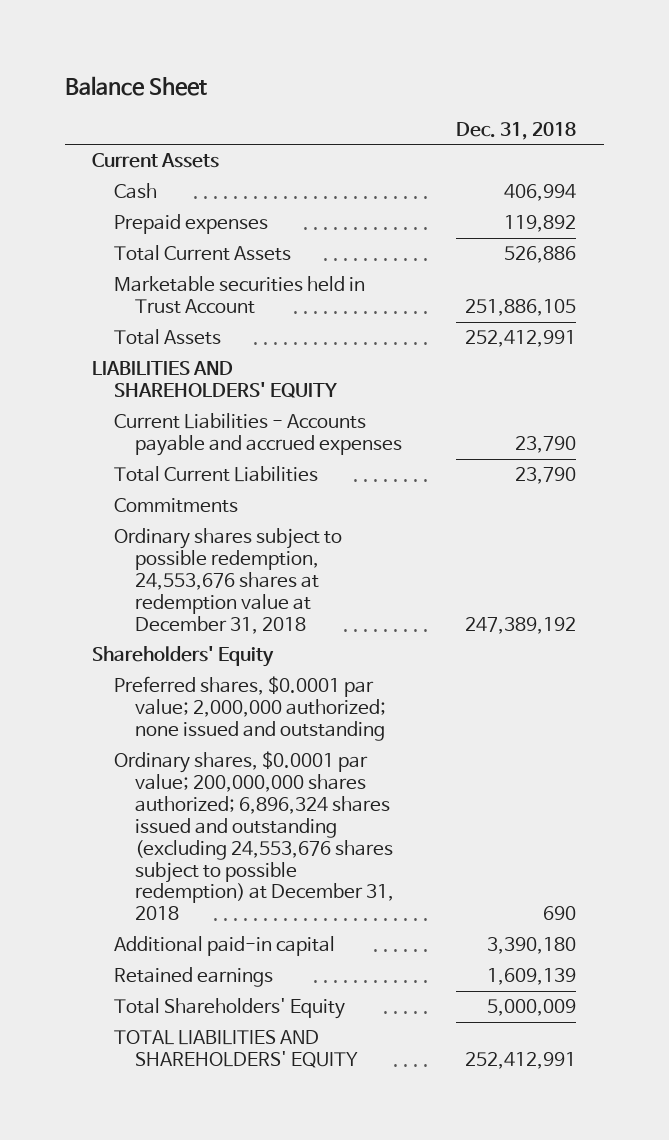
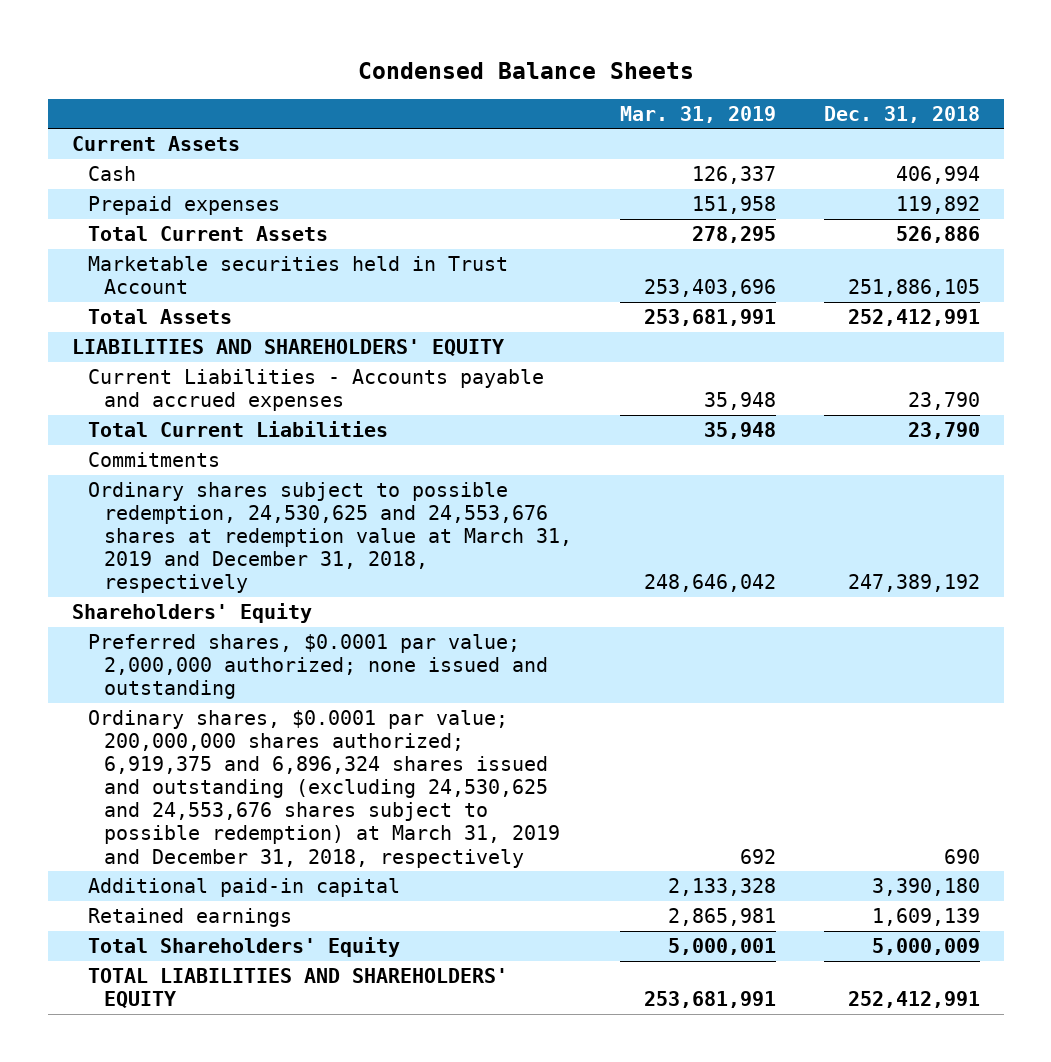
[64,76,207,97] Balance Sheet -> [357,61,694,79] Condensed Balance Sheets
none -> [619,105,776,123] Mar. 31, 2019
[113,528,342,634] Ordinary shares subject to possible redemption, 24,553,676 shares at redemption value at December 31, 2018 -> [87,482,573,594] Ordinary shares subject to possible redemption, 24,530,625 and 24,553,676 shares at redemption value at March 31, 2019 and December 31, 2018, respectively
[113,751,394,921] Ordinary shares, $0.0001 par value; 200,000,000 shares authorized; 6,896,324 shares issued and outstanding (excluding 24,553,676 shares subject to possible redemption) at December 31, 2018 -> [87,710,561,868] Ordinary shares, $0.0001 par value; 200,000,000 shares authorized; 6,919,375 and 6,896,324 shares issued and outstanding (excluding 24,530,625 and 24,553,676 shares subject to possible redemption) at March 31, 2019 and December 31, 2018, respectively

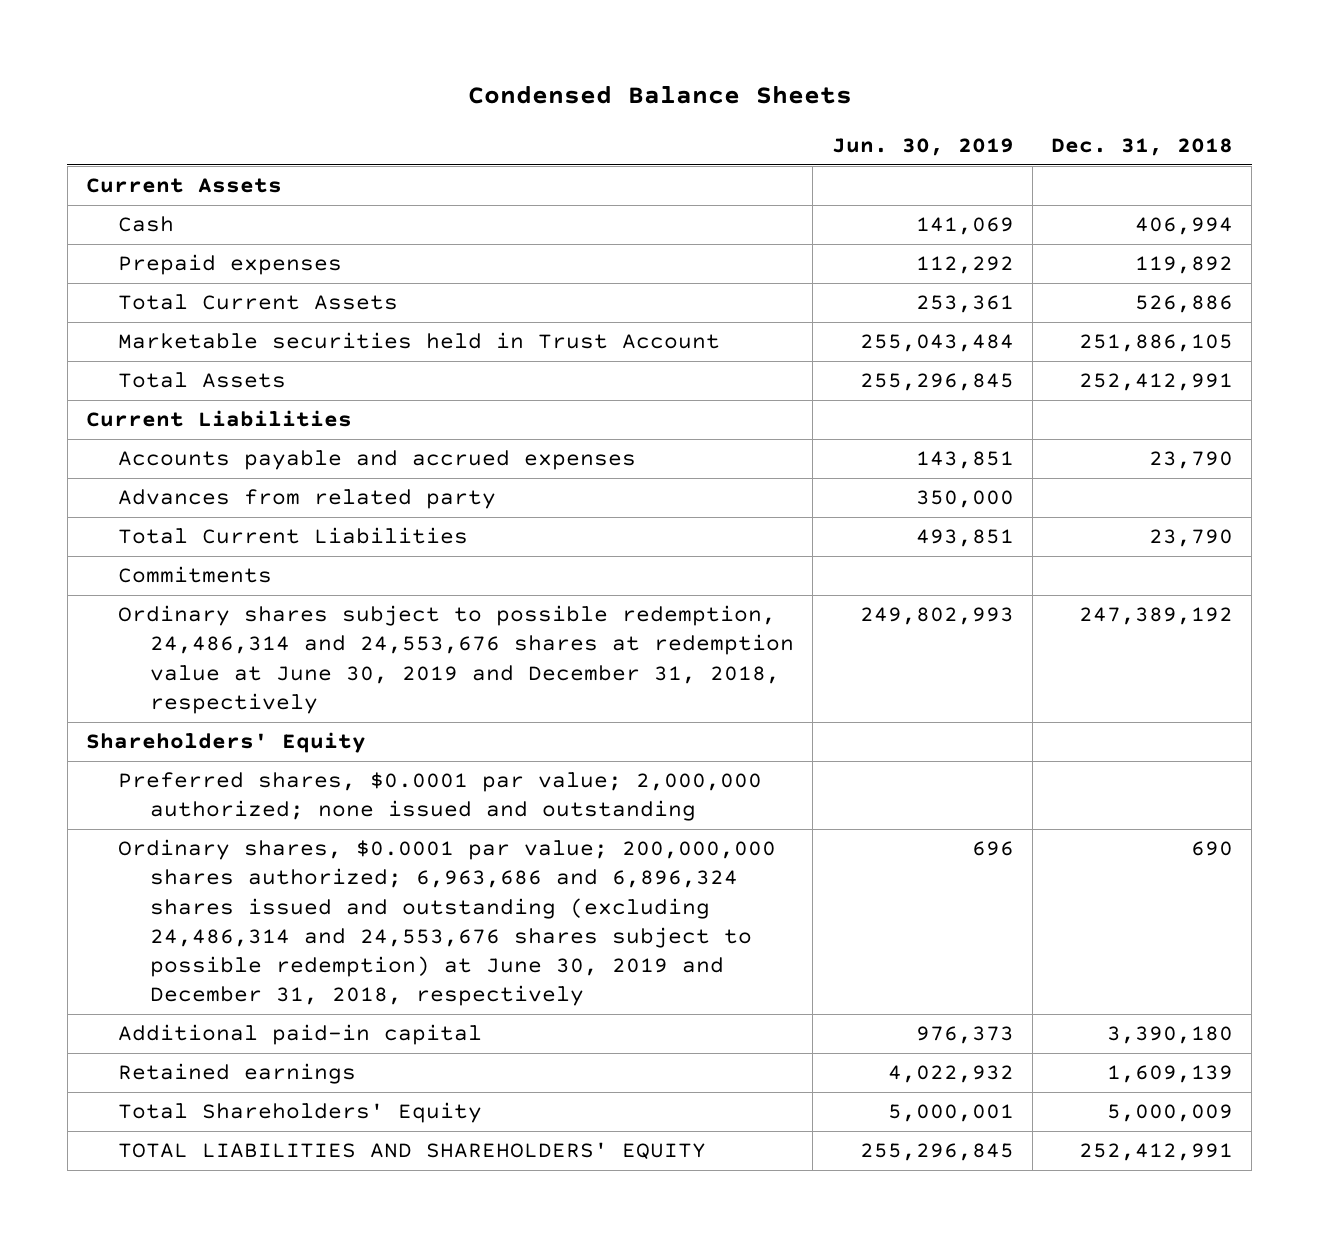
[619,105,776,123] Mar. 31, 2019 -> none
none -> [831,138,1014,157] Jun. 30, 2019
[71,339,504,357] LIABILITIES AND SHAREHOLDERS' EQUITY -> none
none -> [86,410,353,428] Current Liabilities
[87,369,544,412] Current Liabilities - Accounts payable and accrued expenses -> [118,450,637,471] Accounts payable and accrued expenses
none -> [118,489,497,510] Advances from related party
[87,482,573,594] Ordinary shares subject to possible redemption, 24,530,625 and 24,553,676 shares at redemption value at March 31, 2019 and December 31, 2018, respectively -> [118,605,795,714] Ordinary shares subject to possible redemption, 24,486,314 and 24,553,676 shares at redemption value at June 30, 2019 and December 31, 2018, respectively
[87,710,561,868] Ordinary shares, $0.0001 par value; 200,000,000 shares authorized; 6,919,375 and 6,896,324 shares issued and outstanding (excluding 24,530,625 and 24,553,676 shares subject to possible redemption) at March 31, 2019 and December 31, 2018, respectively -> [118,839,777,1007] Ordinary shares, $0.0001 par value; 200,000,000 shares authorized; 6,963,686 and 6,896,324 shares issued and outstanding (excluding 24,486,314 and 24,553,676 shares subject to possible redemption) at June 30, 2019 and December 31, 2018, respectively

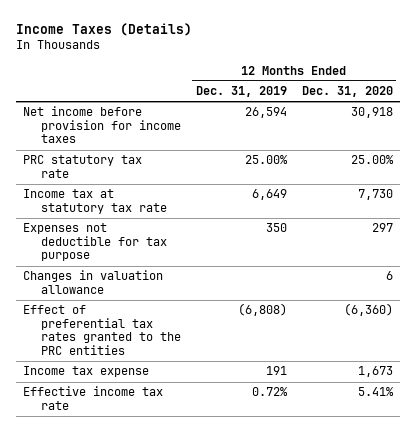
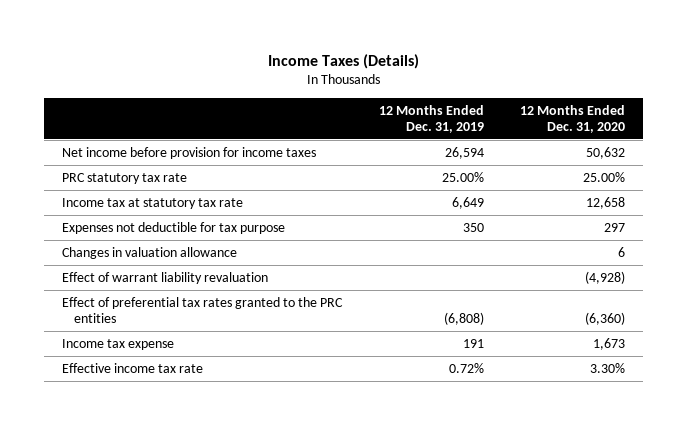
[350,107,393,119] 30,918 -> [585,146,625,159] 50,632
[357,189,393,201] 7,730 -> [585,196,625,209] 12,658
none -> [62,271,269,284] Effect of warrant liability revaluation
[357,387,394,397] 5.41% -> [589,362,625,373] 3.30%

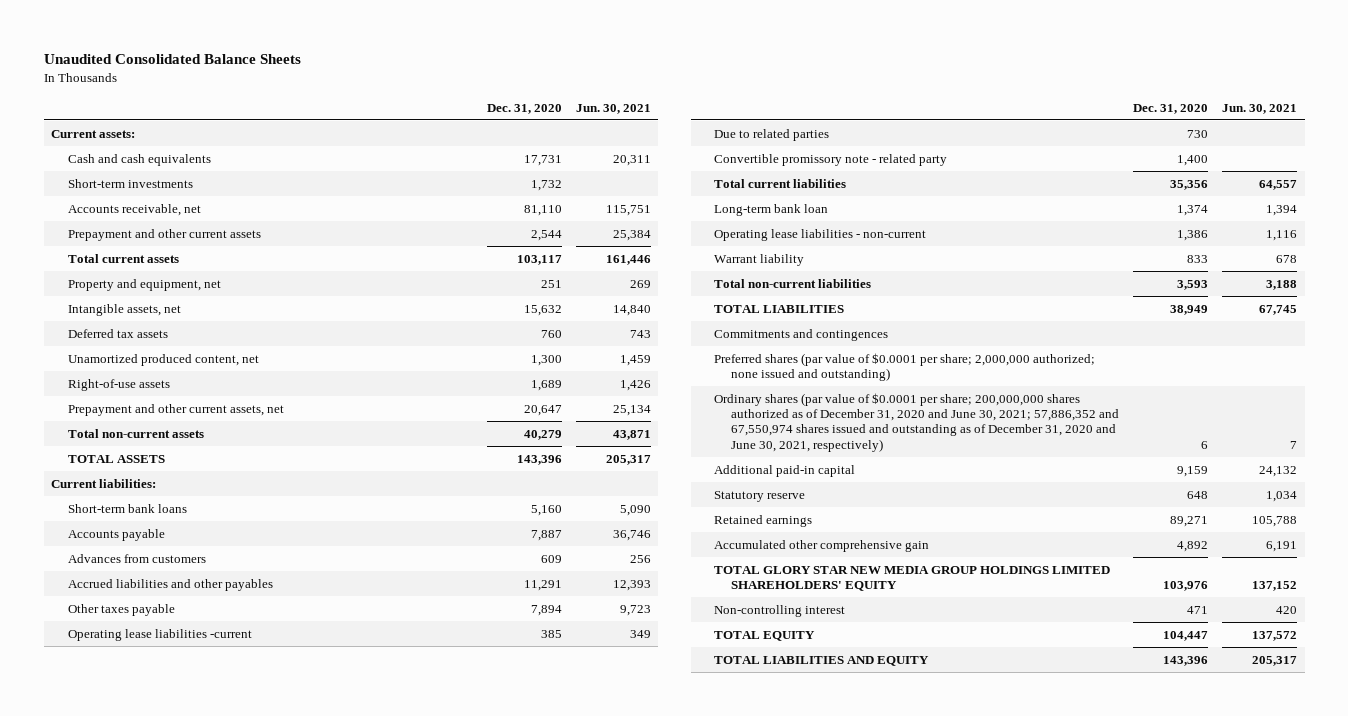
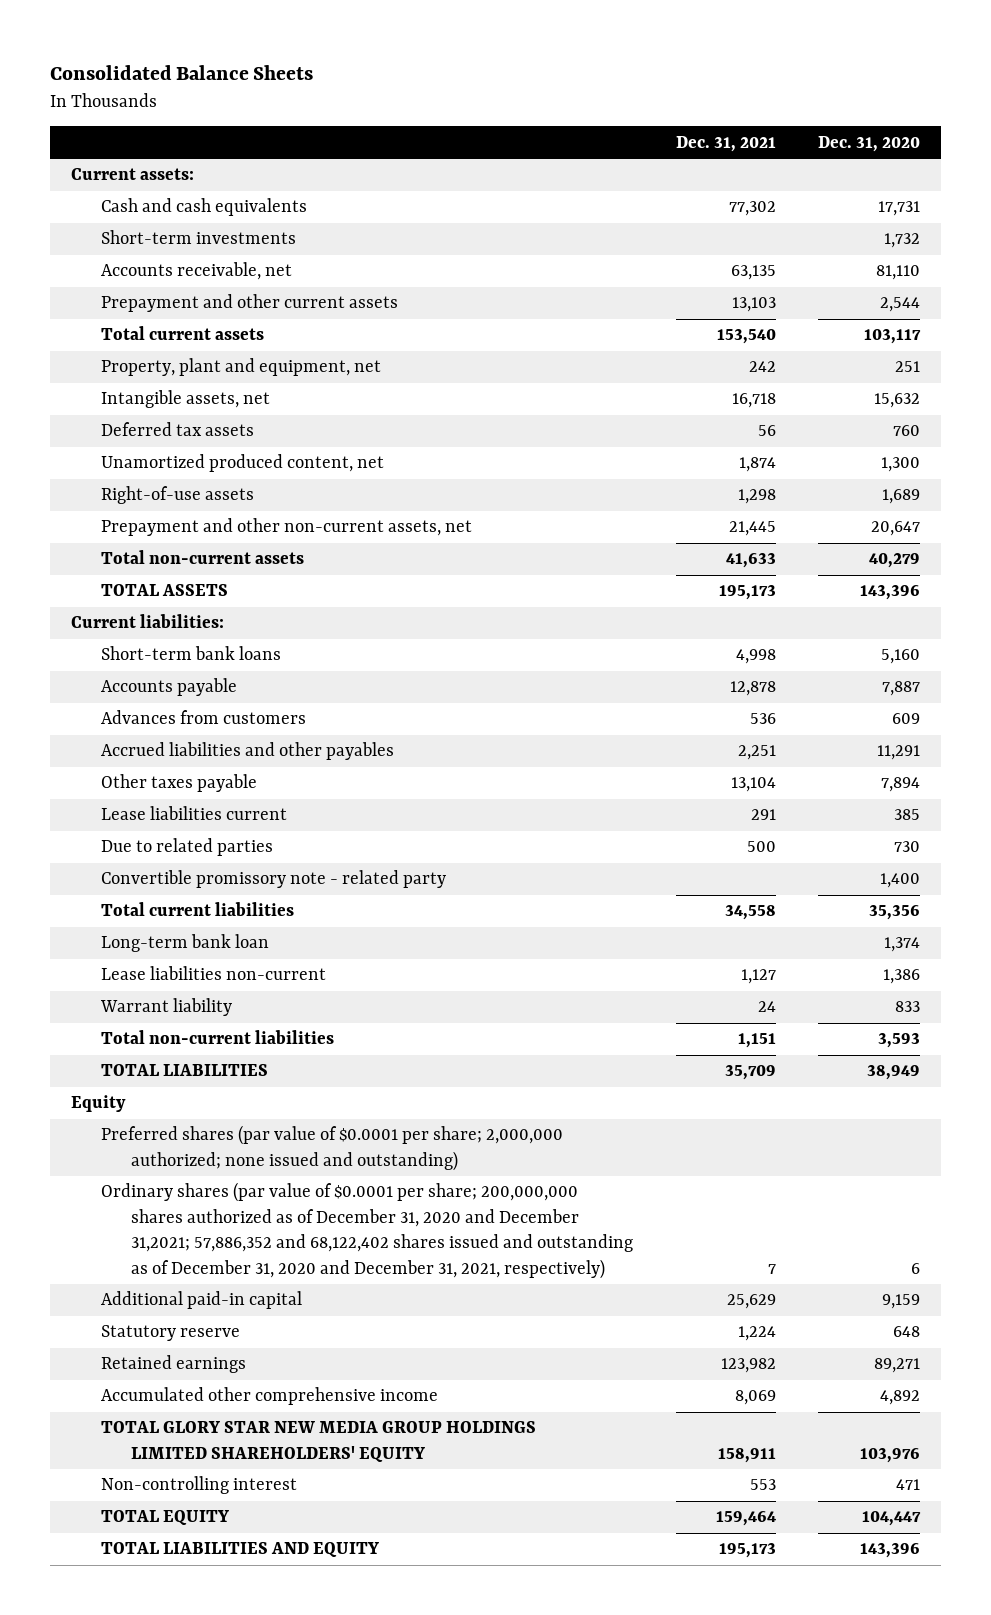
[43,54,301,65] Unaudited Consolidated Balance Sheets -> [50,65,314,81] Consolidated Balance Sheets
[575,103,651,114] Jun. 30, 2021 -> none
none -> [675,135,776,152] Dec. 31, 2021
[67,278,221,291] Property and equipment, net -> [101,358,382,377] Property, plant and equipment, net
[67,403,284,416] Prepayment and other current assets, net -> [101,518,473,537] Prepayment and other non-current assets, net
[67,628,252,641] Operating lease liabilities -current -> [101,806,288,821] Lease liabilities current
[714,228,927,241] Operating lease liabilities - non-current -> [101,966,327,981] Lease liabilities non-current
[714,328,889,341] Commitments and contingences -> none
none -> [71,1095,127,1113] Equity
[714,392,1120,452] Ordinary shares (par value of $0.0001 per share; 200,000,000 shares authorized as of December 31, 2020 and June 30, 2021; 57,886,352 and 67,550,974 shares issued and outstanding as of December 31, 2020 and June 30, 2021, respectively) -> [101,1182,633,1279] Ordinary shares (par value of $0.0001 per share; 200,000,000 shares authorized as of December 31, 2020 and December 31,2021; 57,886,352 and 68,122,402 shares issued and outstanding as of December 31, 2020 and December 31, 2021, respectively)
[714,539,930,552] Accumulated other comprehensive gain -> [101,1387,439,1406] Accumulated other comprehensive income

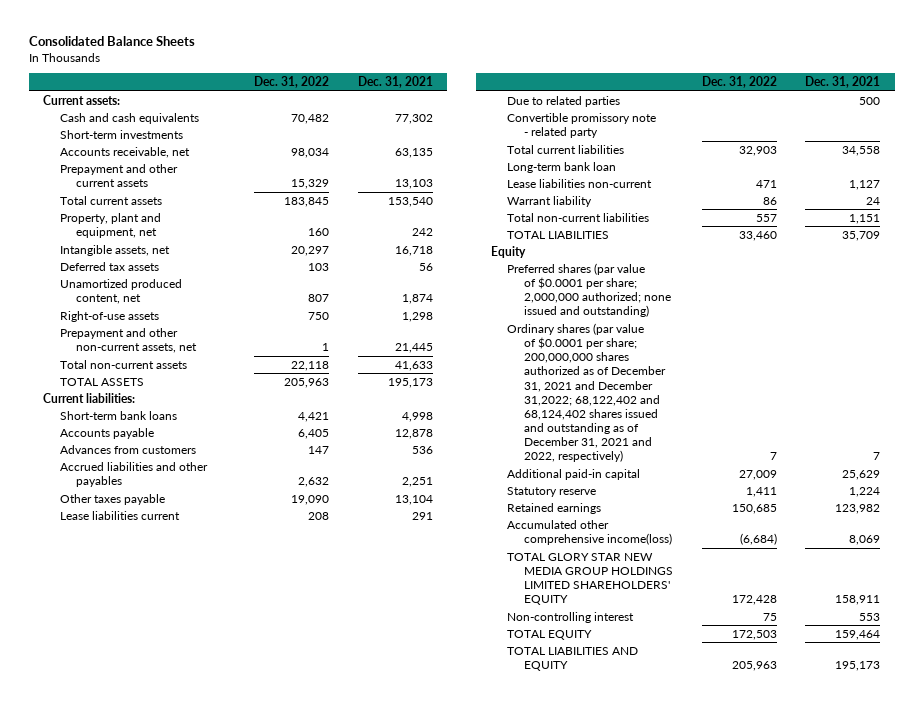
[818,135,921,152] Dec. 31, 2020 -> none
none -> [253,76,329,89] Dec. 31, 2022
[101,1182,633,1279] Ordinary shares (par value of $0.0001 per share; 200,000,000 shares authorized as of December 31, 2020 and December 31,2021; 57,886,352 and 68,122,402 shares issued and outstanding as of December 31, 2020 and December 31, 2021, respectively) -> [507,322,666,463] Ordinary shares (par value of $0.0001 per share; 200,000,000 shares authorized as of December 31, 2021 and December 31,2022; 68,122,402 and 68,124,402 shares issued and outstanding as of December 31, 2021 and 2022, respectively)
[101,1387,439,1406] Accumulated other comprehensive income -> [507,519,672,546] Accumulated other comprehensive income(loss)

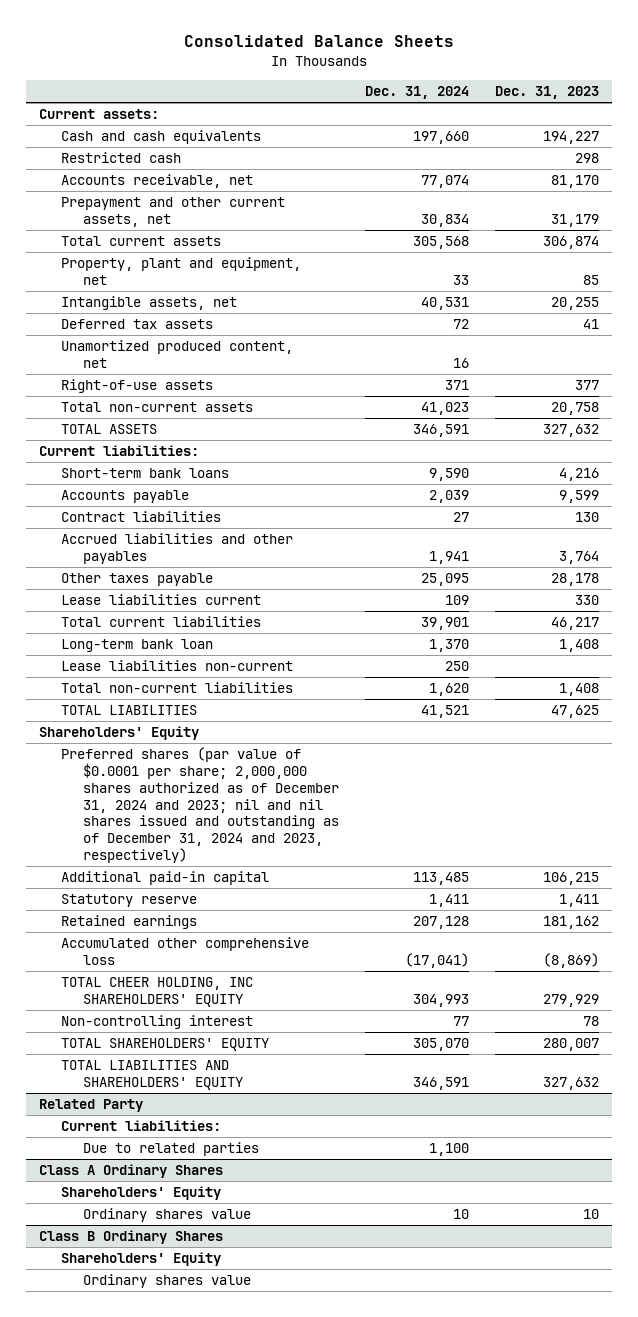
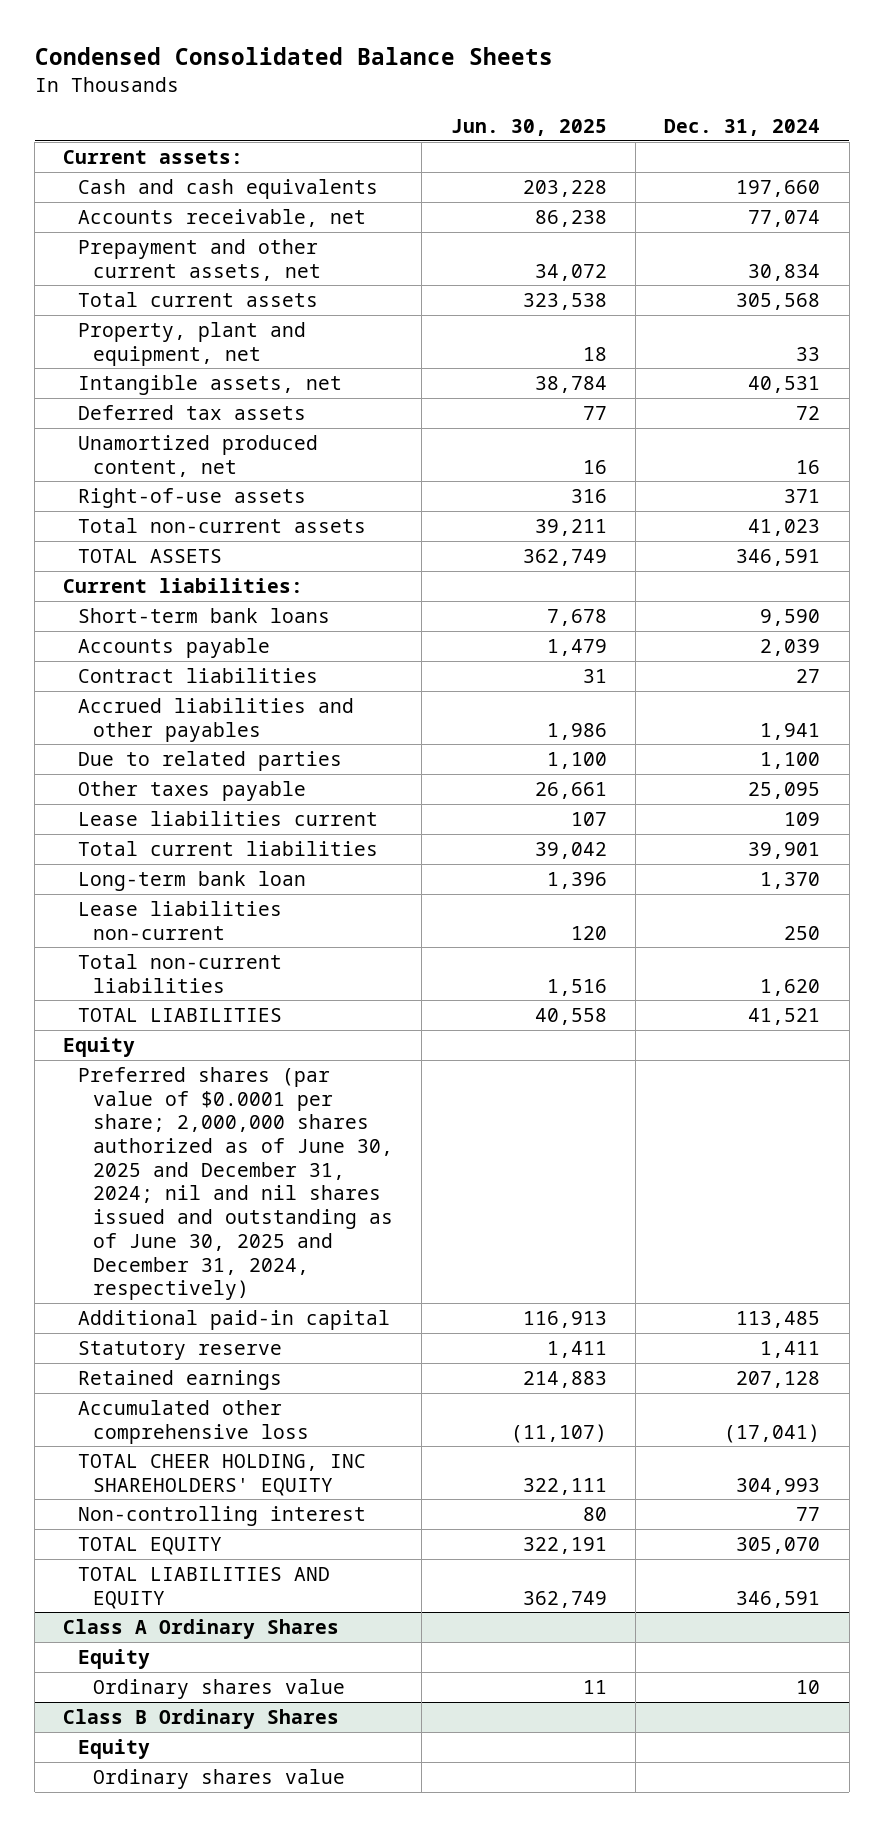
[183,35,454,48] Consolidated Balance Sheets -> [34,47,553,66] Condensed Consolidated Balance Sheets
[494,86,599,100] Dec. 31, 2023 -> none
none -> [450,119,607,137] Jun. 30, 2025
[60,152,181,164] Restricted cash -> none
none -> [78,750,343,771] Due to related parties
[38,726,199,741] Shareholders' Equity -> [63,1036,136,1057] Equity
[60,747,339,863] Preferred shares (par value of $0.0001 per share; 2,000,000 shares authorized as of December 31, 2024 and 2023; nil and nil shares issued and outstanding as of December 31, 2024 and 2023, respectively) -> [78,1066,393,1301] Preferred shares (par value of $0.0001 per share; 2,000,000 shares authorized as of June 30, 2025 and December 31, 2024; nil and nil shares issued and outstanding as of June 30, 2025 and December 31, 2024, respectively)
[38,1099,143,1113] Related Party -> none
[60,1120,221,1132] Current liabilities: -> none
[82,1142,259,1157] Due to related parties -> none
[60,1038,269,1052] TOTAL SHAREHOLDERS' EQUITY -> [78,1536,223,1555] TOTAL EQUITY
[60,1060,243,1090] TOTAL LIABILITIES AND SHAREHOLDERS' EQUITY -> [78,1566,331,1609] TOTAL LIABILITIES AND EQUITY
[60,1186,221,1201] Shareholders' Equity -> [78,1648,151,1669] Equity
[60,1252,221,1267] Shareholders' Equity -> [78,1738,151,1759] Equity

